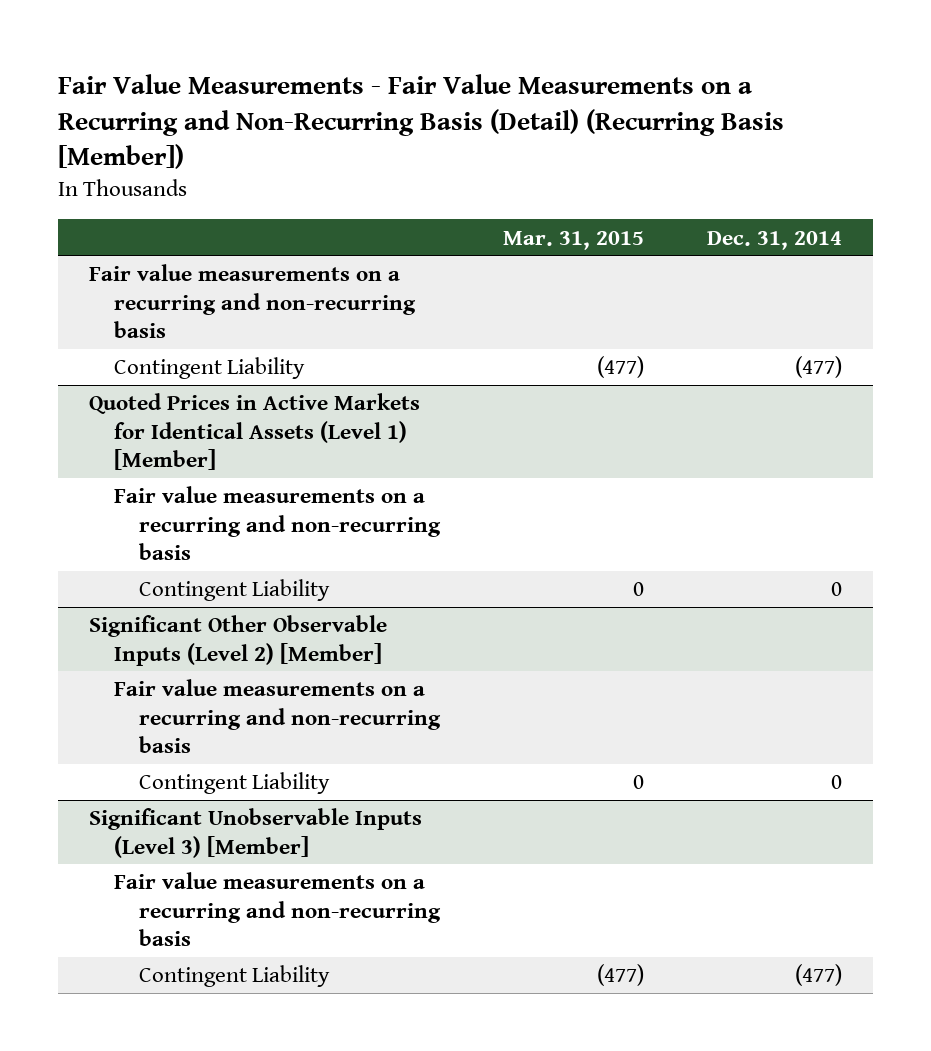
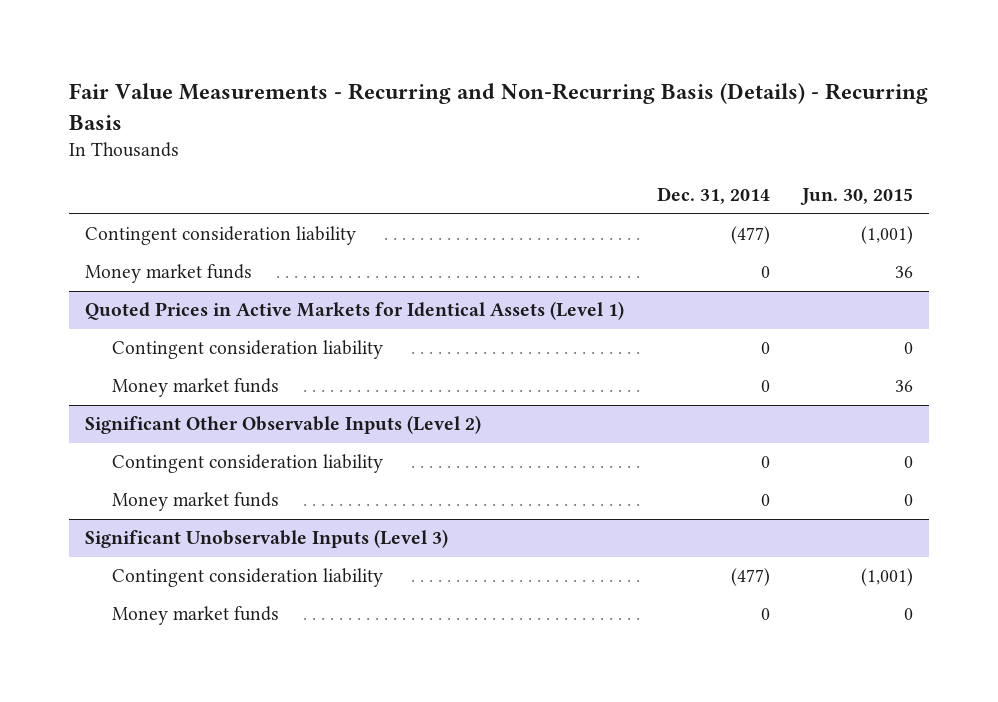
[58,73,785,170] Fair Value Measurements - Fair Value Measurements on a Recurring and Non-Recurring Basis (Detail) (Recurring Basis [Member]) -> [68,83,928,130] Fair Value Measurements - Recurring and Non-Recurring Basis (Details) - Recurring Basis
[502,230,644,250] Mar. 31, 2015 -> none
none -> [800,188,914,206] Jun. 30, 2015
[89,264,417,339] Fair value measurements on a recurring and non-recurring basis -> none
[114,486,442,561] Fair value measurements on a recurring and non-recurring basis -> none
[114,679,442,754] Fair value measurements on a recurring and non-recurring basis -> none
[114,872,442,947] Fair value measurements on a recurring and non-recurring basis -> none
[114,357,306,380] Contingent Liability -> [85,226,357,246] Contingent consideration liability
none -> [85,264,253,284] Money market funds
[89,393,421,471] Quoted Prices in Active Markets for Identical Assets (Level 1) [Member] -> [85,301,625,321] Quoted Prices in Active Markets for Identical Assets (Level 1)
[139,579,331,602] Contingent Liability -> [112,340,384,360] Contingent consideration liability
none -> [112,378,280,398] Money market funds
[89,615,388,666] Significant Other Observable Inputs (Level 2) [Member] -> [85,415,482,435] Significant Other Observable Inputs (Level 2)
[139,772,331,795] Contingent Liability -> [112,454,384,474] Contingent consideration liability
none -> [112,492,280,512] Money market funds
[89,808,423,858] Significant Unobservable Inputs (Level 3) [Member] -> [85,529,449,549] Significant Unobservable Inputs (Level 3)
[139,965,331,988] Contingent Liability -> [112,568,384,588] Contingent consideration liability
none -> [112,606,280,626] Money market funds

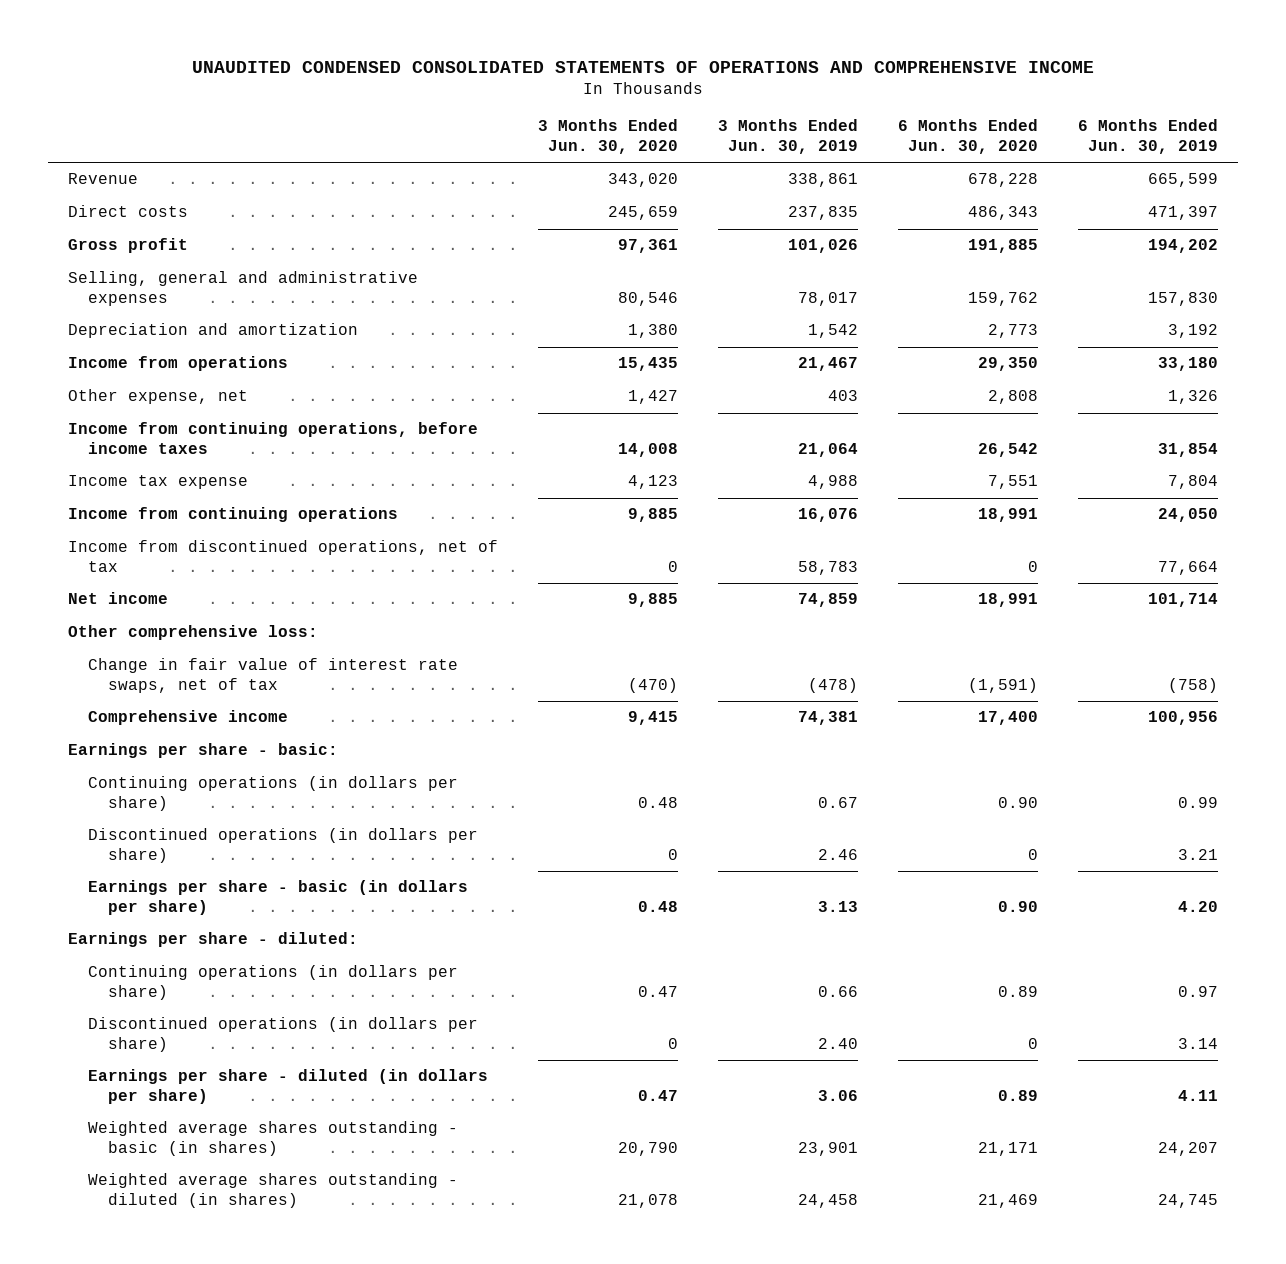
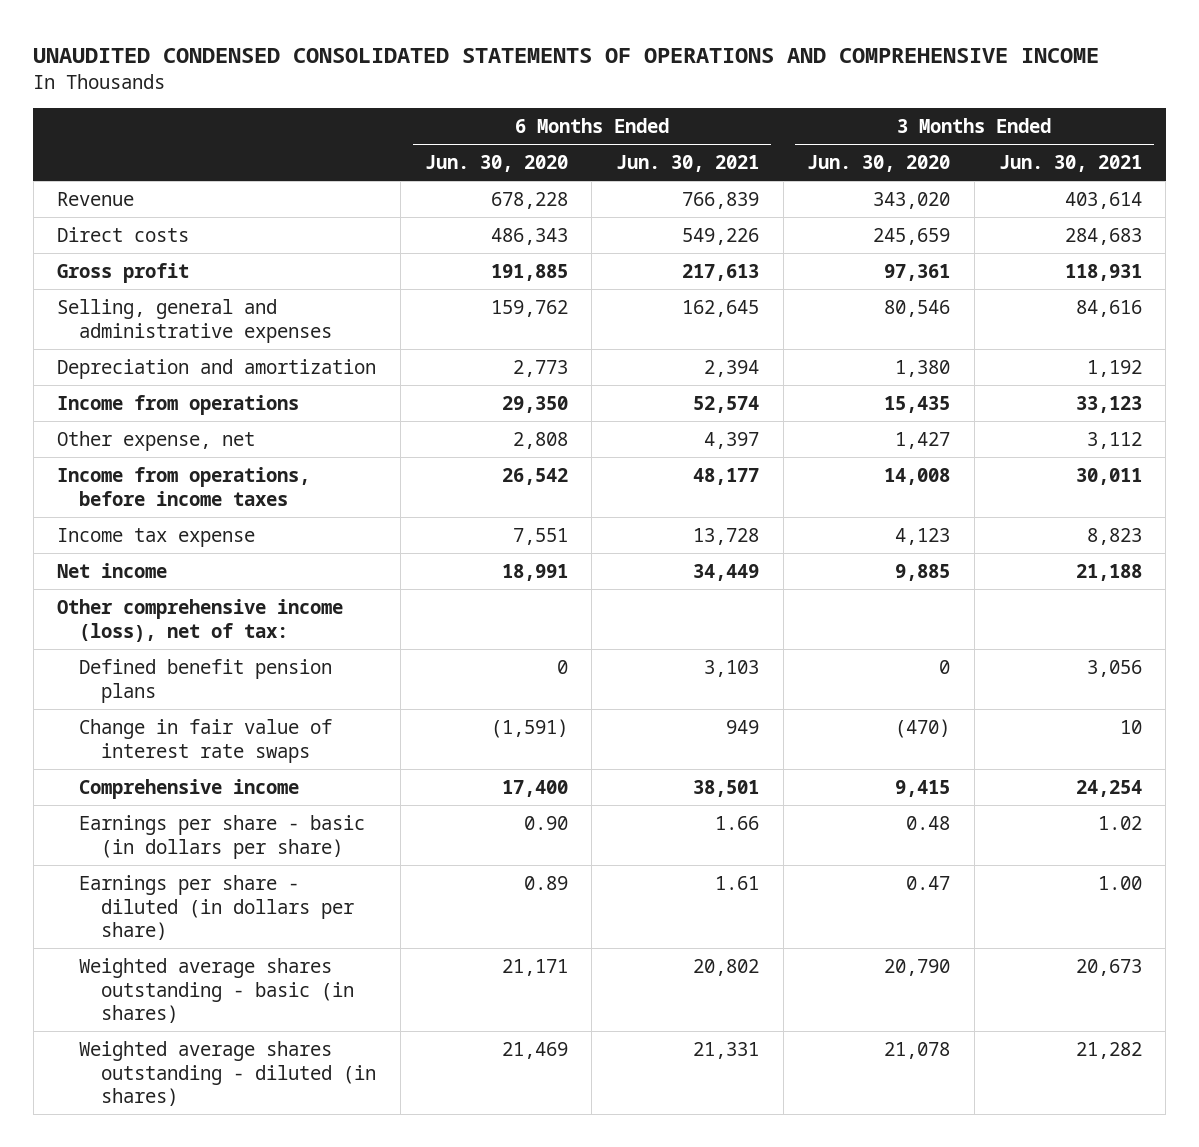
[718,119,859,155] 3 Months Ended Jun. 30, 2019 -> none
[1077,119,1218,155] 6 Months Ended Jun. 30, 2019 -> none
none -> [615,155,759,173] Jun. 30, 2021
none -> [998,155,1142,173] Jun. 30, 2021
[68,422,479,455] Income from continuing operations, before income taxes -> [57,466,311,506] Income from operations, before income taxes
[68,507,399,523] Income from continuing operations -> none
[68,540,499,573] Income from discontinued operations, net of tax -> none
[68,625,319,641] Other comprehensive loss: -> [57,598,344,642] Other comprehensive income (loss), net of tax:
none -> [79,658,333,703] Defined benefit pension plans
[88,658,459,694] Change in fair value of interest rate swaps, net of tax -> [79,718,333,763] Change in fair value of interest rate swaps
[68,743,339,759] Earnings per share - basic: -> none
[88,776,459,812] Continuing operations (in dollars per share) -> none
[88,828,479,864] Discontinued operations (in dollars per share) -> none
[68,932,359,948] Earnings per share - diluted: -> none
[88,965,459,1001] Continuing operations (in dollars per share) -> none
[88,1017,479,1053] Discontinued operations (in dollars per share) -> none

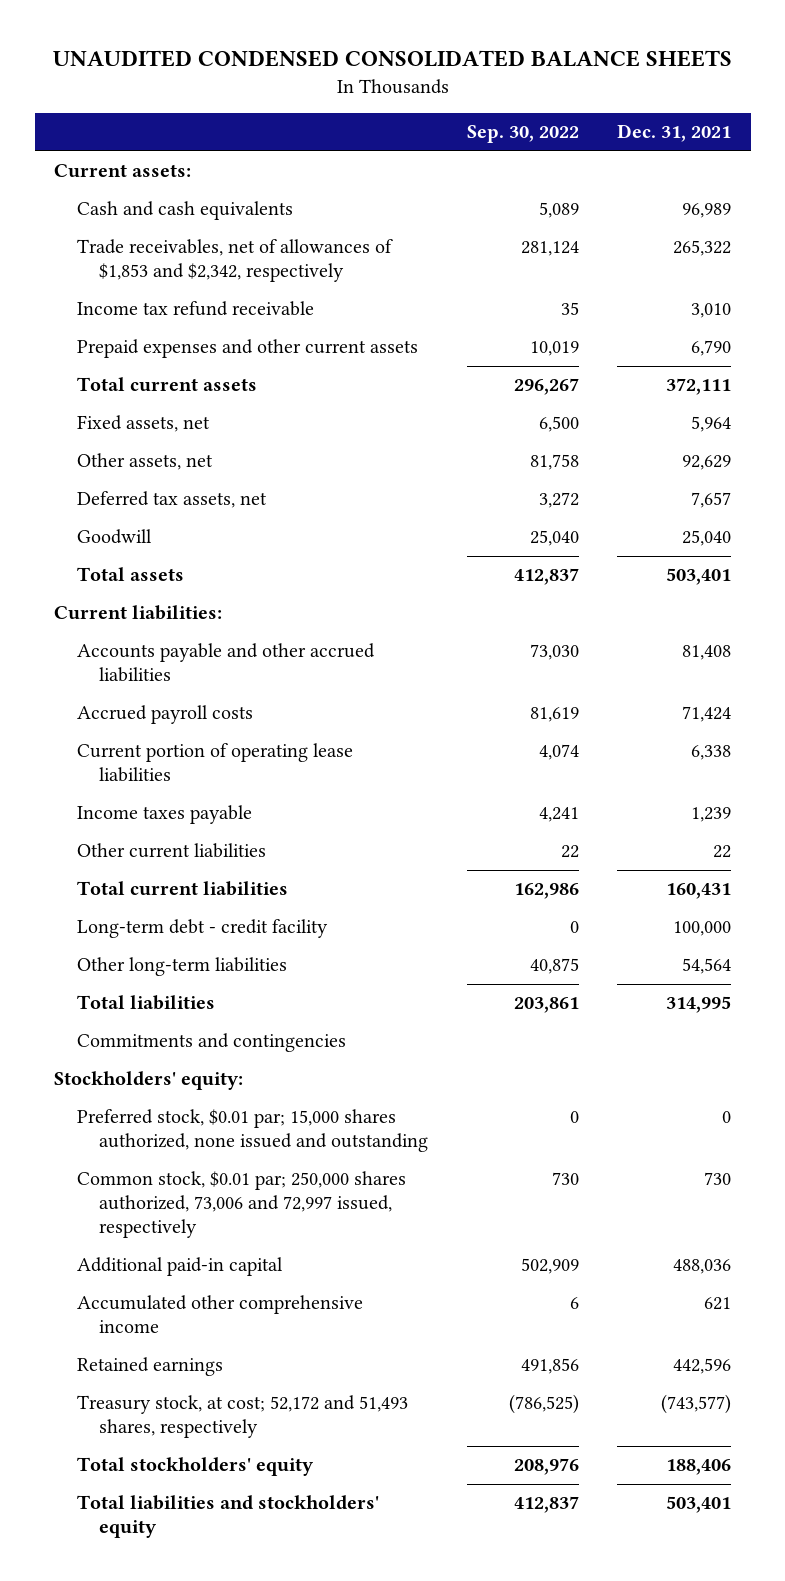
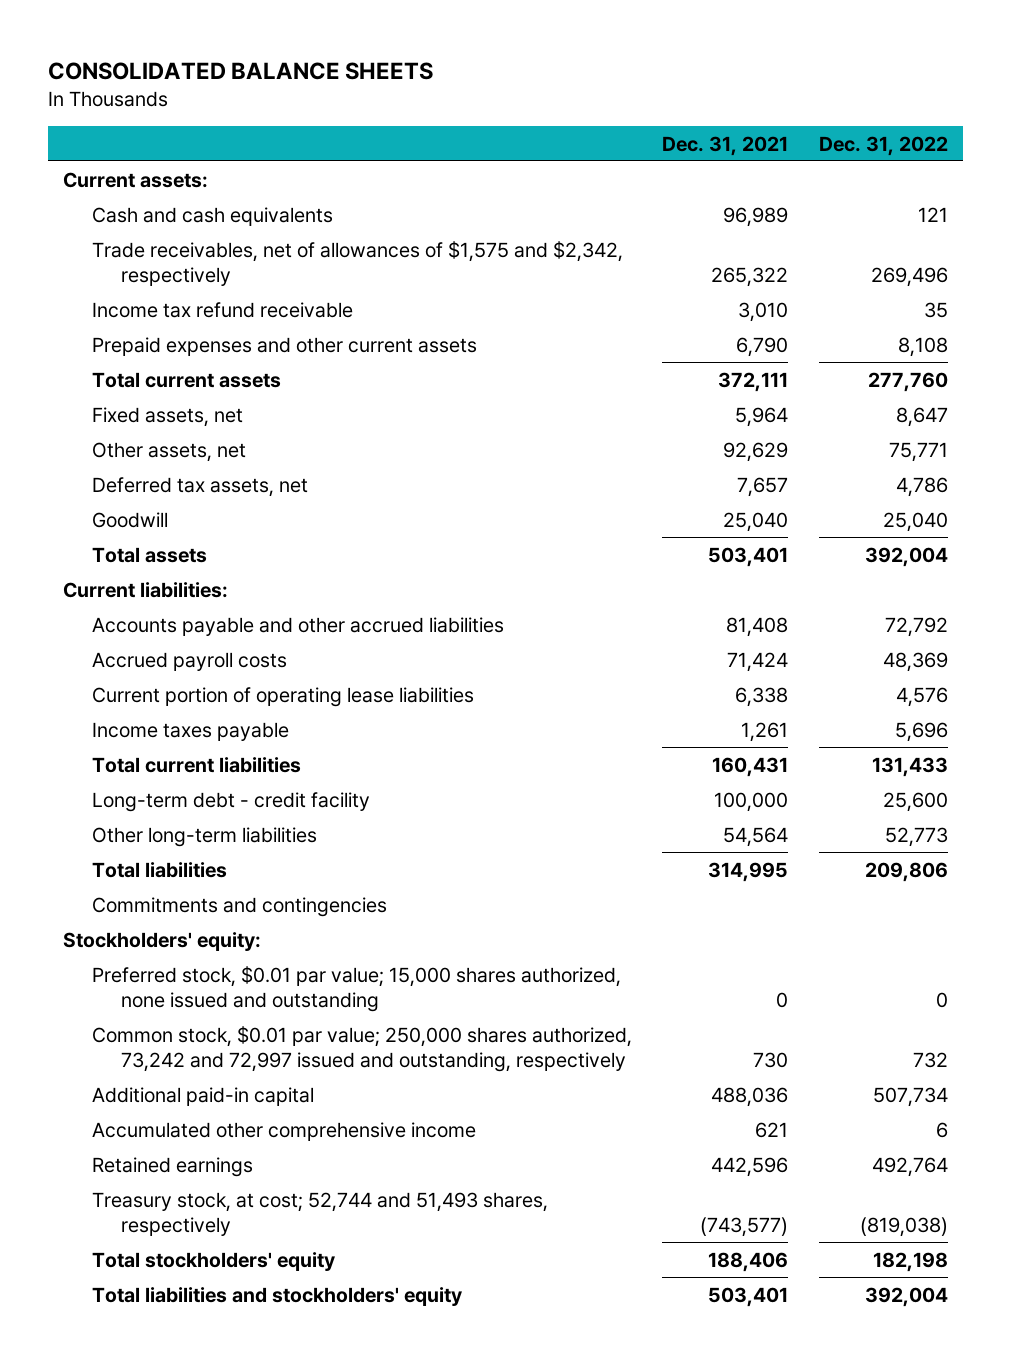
[52,49,732,67] UNAUDITED CONDENSED CONSOLIDATED BALANCE SHEETS -> [47,61,433,80] CONSOLIDATED BALANCE SHEETS
[466,125,579,144] Sep. 30, 2022 -> none
none -> [818,135,948,156] Dec. 31, 2022
[76,239,393,283] Trade receivables, net of allowances of $1,853 and $2,342, respectively -> [91,240,623,286] Trade receivables, net of allowances of $1,575 and $2,342, respectively
[76,843,266,859] Other current liabilities -> none
[691,807,732,823] 1,239 -> [741,721,789,742] 1,261
[76,1109,429,1153] Preferred stock, $0.01 par; 15,000 shares authorized, none issued and outstanding -> [91,965,621,1012] Preferred stock, $0.01 par value; 15,000 shares authorized, none issued and outstanding
[76,1171,406,1239] Common stock, $0.01 par; 250,000 shares authorized, 73,006 and 72,997 issued, respectively -> [91,1025,632,1072] Common stock, $0.01 par value; 250,000 shares authorized, 73,242 and 72,997 issued and outstanding, respectively
[76,1395,408,1439] Treasury stock, at cost; 52,172 and 51,493 shares, respectively -> [91,1191,548,1236] Treasury stock, at cost; 52,744 and 51,493 shares, respectively

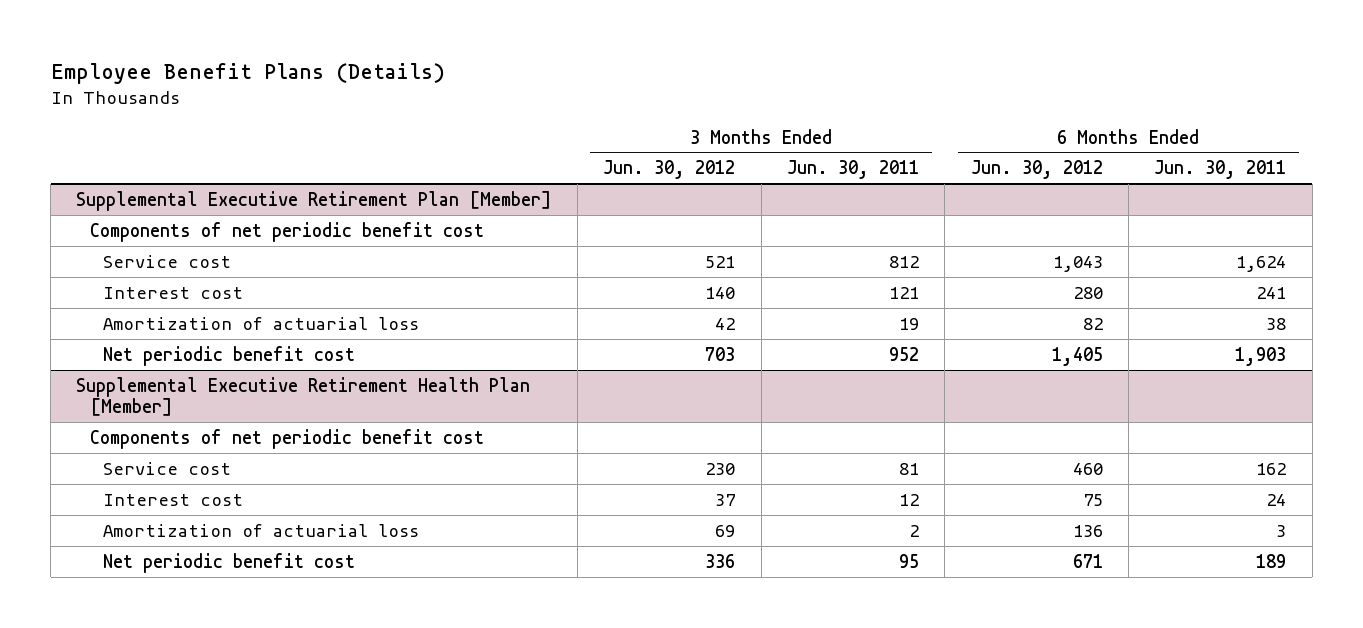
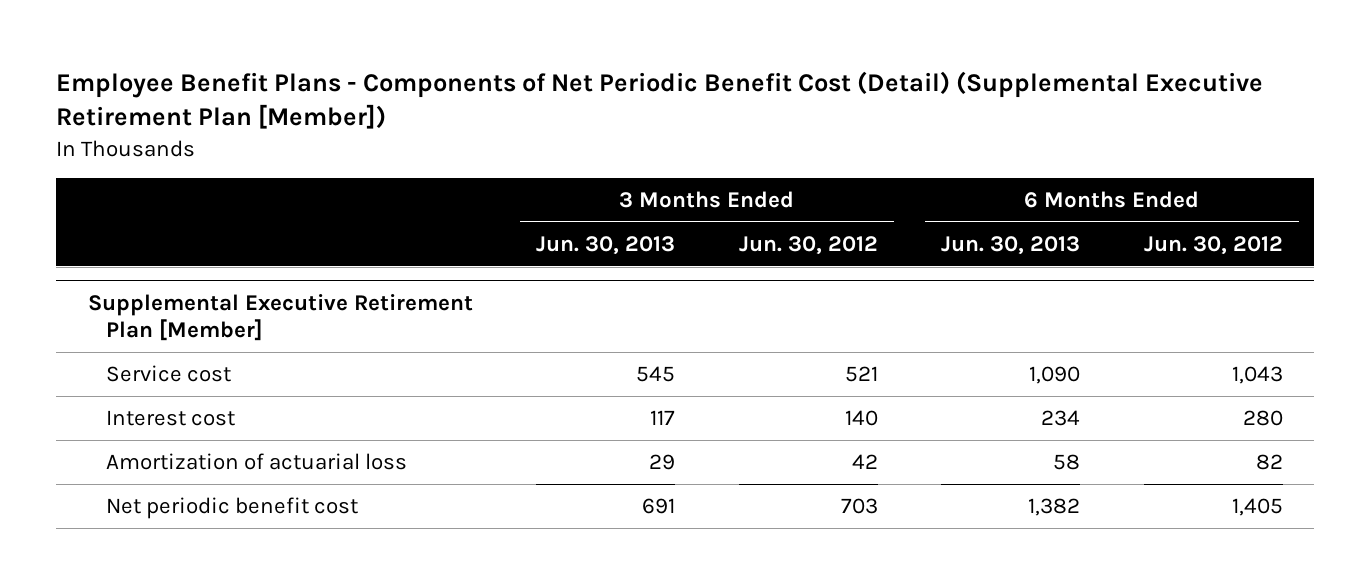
[50,63,445,85] Employee Benefit Plans (Details) -> [55,70,1263,130] Employee Benefit Plans - Components of Net Periodic Benefit Cost (Detail) (Supplemental Executive Retirement Plan [Member])
[786,160,919,180] Jun. 30, 2011 -> none
[1154,160,1287,180] Jun. 30, 2011 -> none
none -> [536,235,676,255] Jun. 30, 2013
none -> [941,235,1081,255] Jun. 30, 2013
[89,221,484,242] Components of net periodic benefit cost -> none
[76,376,531,416] Supplemental Executive Retirement Health Plan [Member] -> none
[89,428,484,449] Components of net periodic benefit cost -> none
[103,461,232,475] Service cost -> none
[103,493,244,506] Interest cost -> none
[103,523,420,537] Amortization of actuarial loss -> none
[103,552,356,573] Net periodic benefit cost -> none

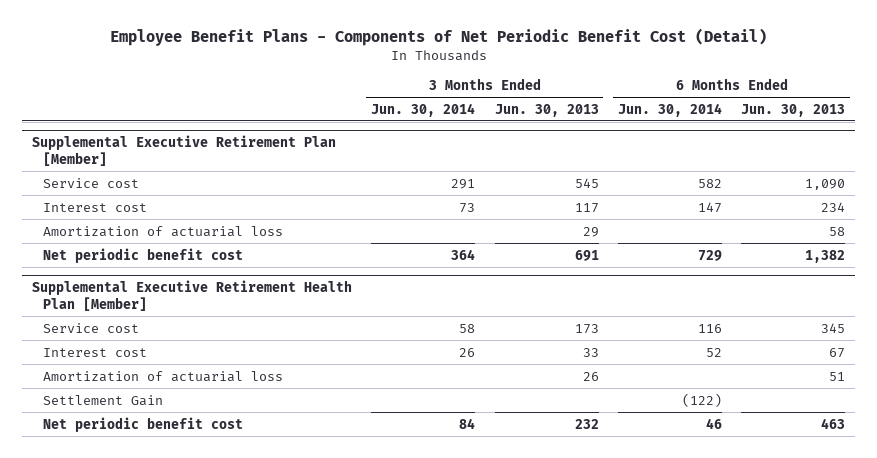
[55,70,1263,130] Employee Benefit Plans - Components of Net Periodic Benefit Cost (Detail) (Supplemental Executive Retirement Plan [Member]) -> [109,28,767,47] Employee Benefit Plans - Components of Net Periodic Benefit Cost (Detail)
[738,235,878,255] Jun. 30, 2012 -> none
[1143,235,1283,255] Jun. 30, 2012 -> none
none -> [371,102,476,117] Jun. 30, 2014
none -> [617,102,722,117] Jun. 30, 2014
none -> [31,280,352,312] Supplemental Executive Retirement Health Plan [Member]
none -> [42,322,139,333] Service cost
none -> [42,347,147,357] Interest cost
none -> [42,370,283,382] Amortization of actuarial loss
none -> [42,394,163,406] Settlement Gain
none -> [42,416,243,432] Net periodic benefit cost

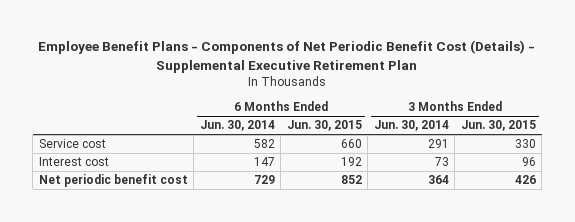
[109,28,767,47] Employee Benefit Plans - Components of Net Periodic Benefit Cost (Detail) -> [38,40,536,73] Employee Benefit Plans - Components of Net Periodic Benefit Cost (Details) - Supplemental Executive Retirement Plan
[494,103,599,117] Jun. 30, 2013 -> none
[741,103,846,117] Jun. 30, 2013 -> none
none -> [286,120,362,132] Jun. 30, 2015
none -> [460,120,536,132] Jun. 30, 2015
[31,135,336,167] Supplemental Executive Retirement Plan [Member] -> none
[42,225,283,237] Amortization of actuarial loss -> none
[31,280,352,312] Supplemental Executive Retirement Health Plan [Member] -> none
[42,322,139,333] Service cost -> none
[42,347,147,357] Interest cost -> none
[42,370,283,382] Amortization of actuarial loss -> none
[42,394,163,406] Settlement Gain -> none
[42,416,243,432] Net periodic benefit cost -> none

